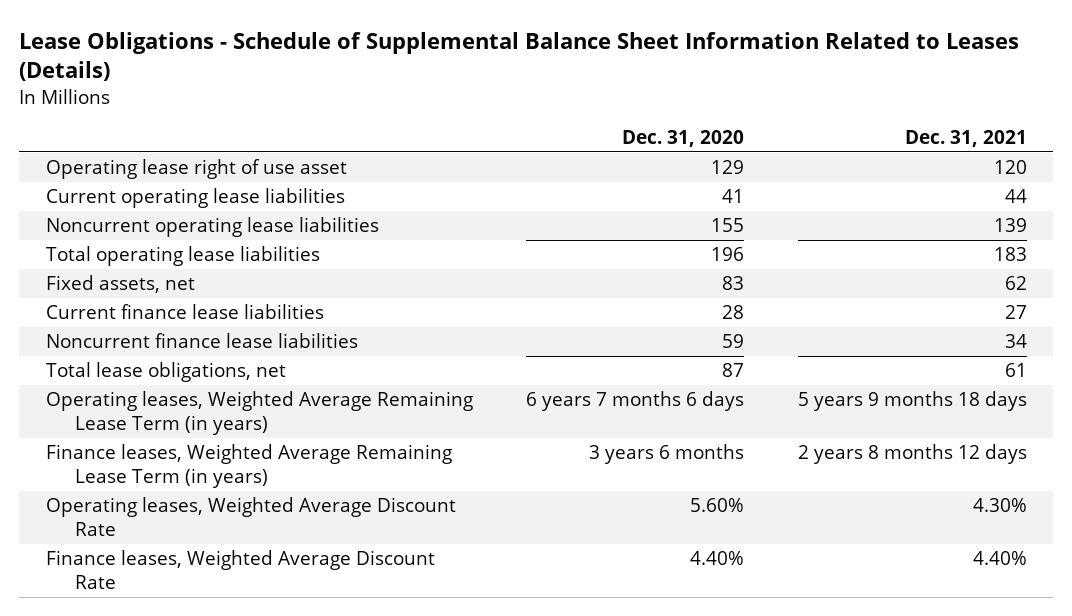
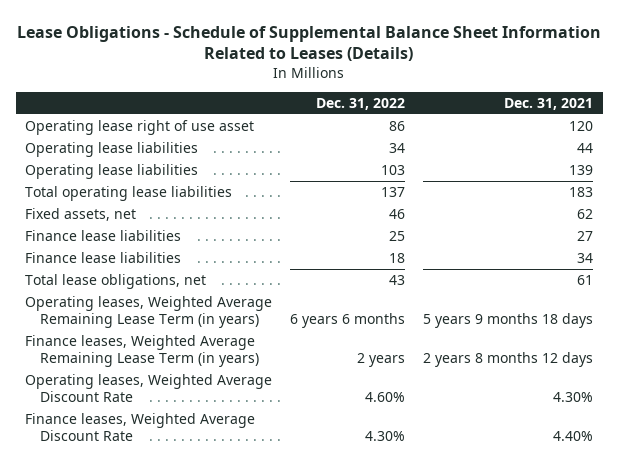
[622,129,745,147] Dec. 31, 2020 -> none
none -> [316,98,406,111] Dec. 31, 2022
[45,188,345,209] Current operating lease liabilities -> [25,141,199,157] Operating lease liabilities
[45,217,379,238] Noncurrent operating lease liabilities -> [25,163,199,179] Operating lease liabilities
[45,304,324,320] Current finance lease liabilities -> [25,229,182,241] Finance lease liabilities
[45,333,358,349] Noncurrent finance lease liabilities -> [25,251,182,263] Finance lease liabilities

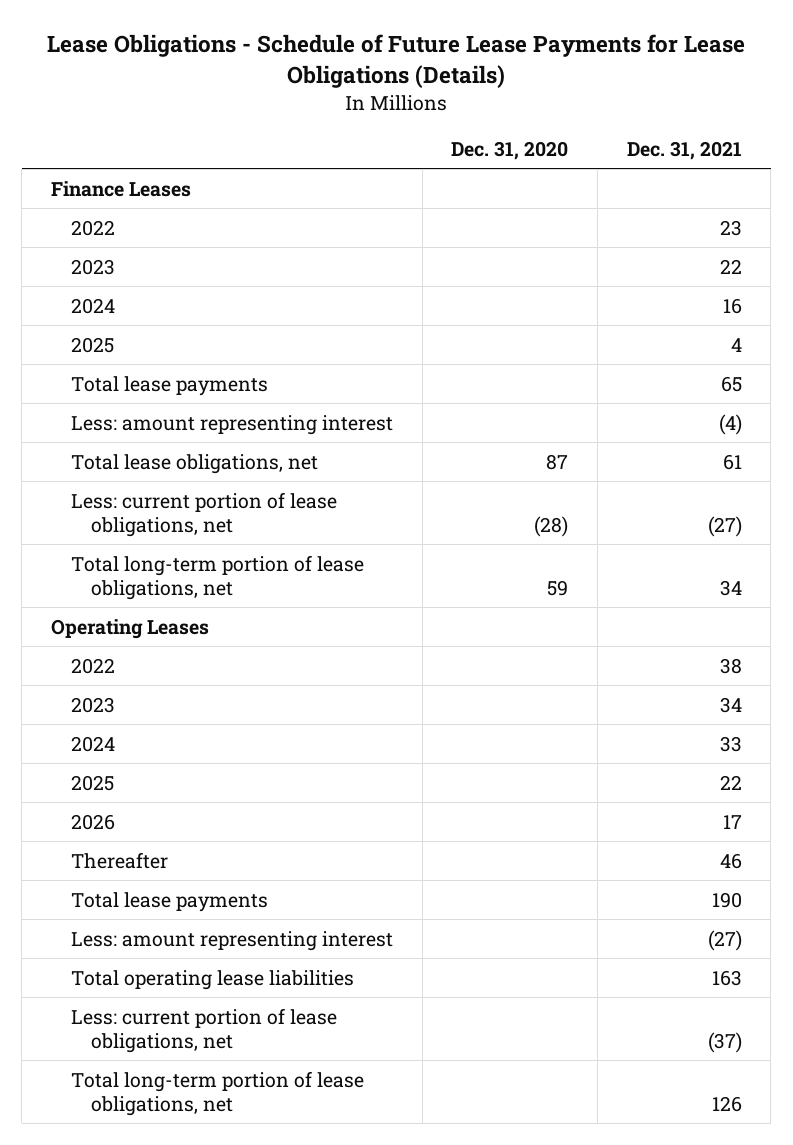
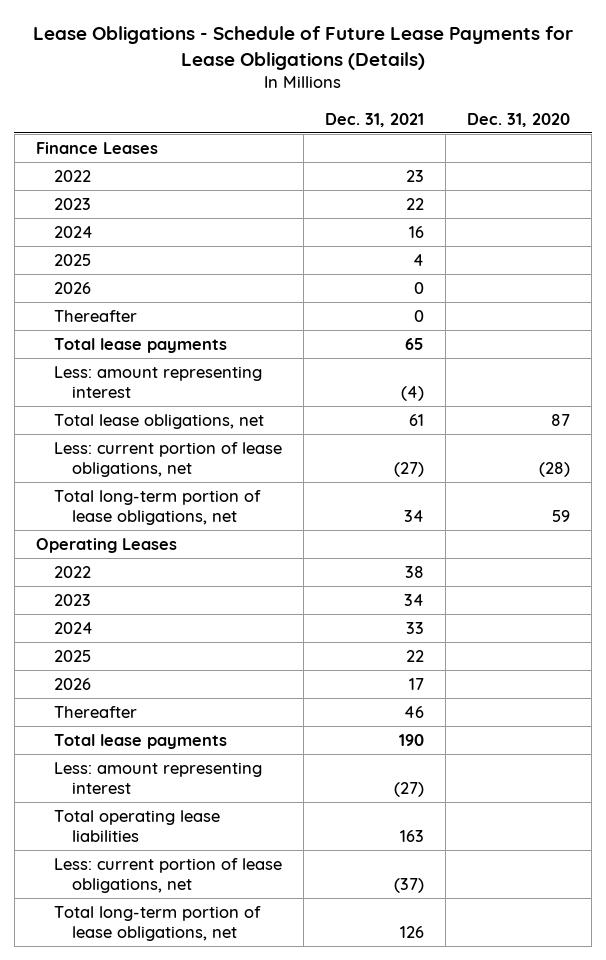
none -> [53,281,91,294] 2026
none -> [53,309,137,322] Thereafter

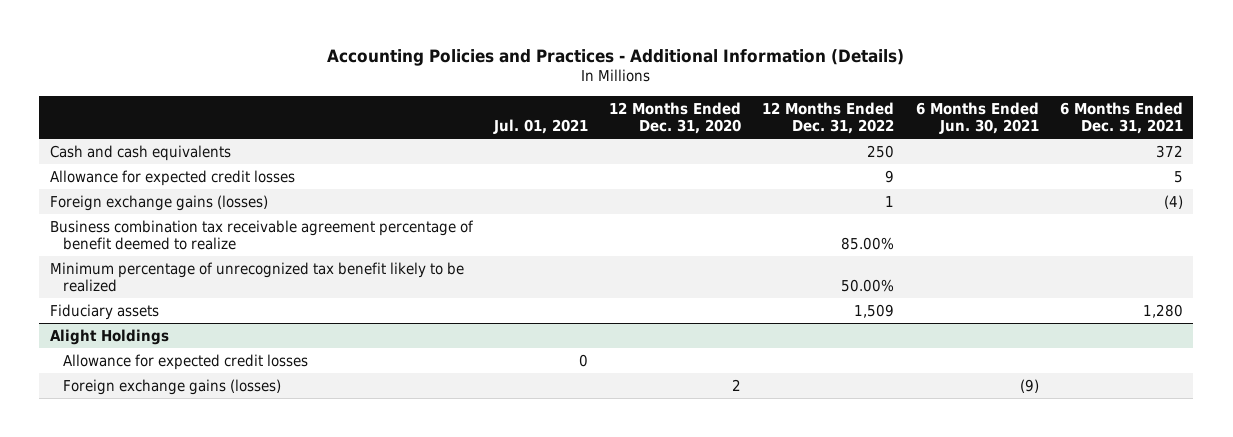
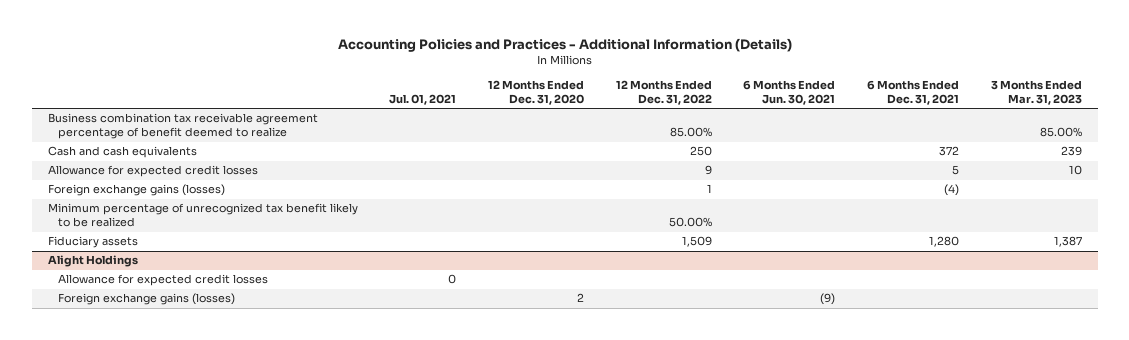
none -> [990,79,1082,105] 3 Months Ended Mar. 31, 2023
[49,220,474,251] Business combination tax receivable agreement percentage of benefit deemed to realize -> [47,113,318,140] Business combination tax receivable agreement percentage of benefit deemed to realize

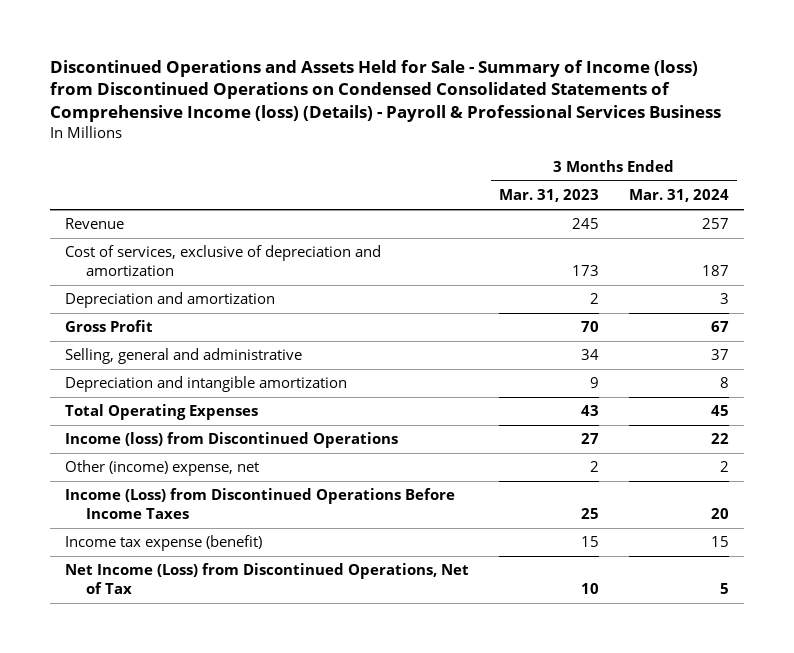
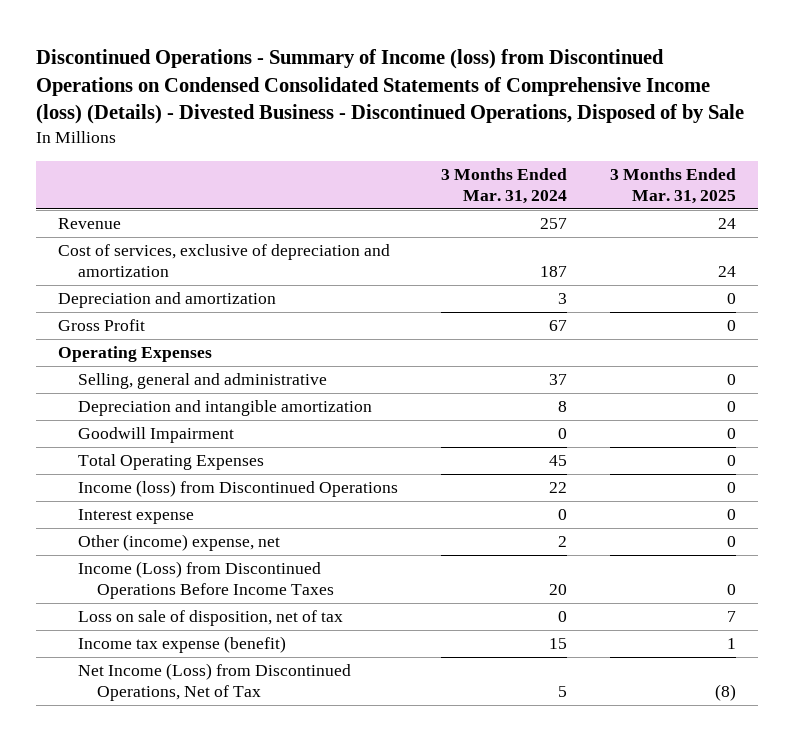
[49,59,721,123] Discontinued Operations and Assets Held for Sale - Summary of Income (loss) from Discontinued Operations on Condensed Consolidated Statements of Comprehensive Income (loss) (Details) - Payroll & Professional Services Business -> [36,48,745,125] Discontinued Operations - Summary of Income (loss) from Discontinued Operations on Condensed Consolidated Statements of Comprehensive Income (loss) (Details) - Divested Business - Discontinued Operations, Disposed of by Sale
[499,189,600,203] Mar. 31, 2023 -> none
none -> [610,167,737,204] 3 Months Ended Mar. 31, 2025
none -> [58,346,213,363] Operating Expenses
none -> [77,427,234,444] Goodwill Impairment
none -> [77,509,194,525] Interest expense
none -> [77,610,343,627] Loss on sale of disposition, net of tax

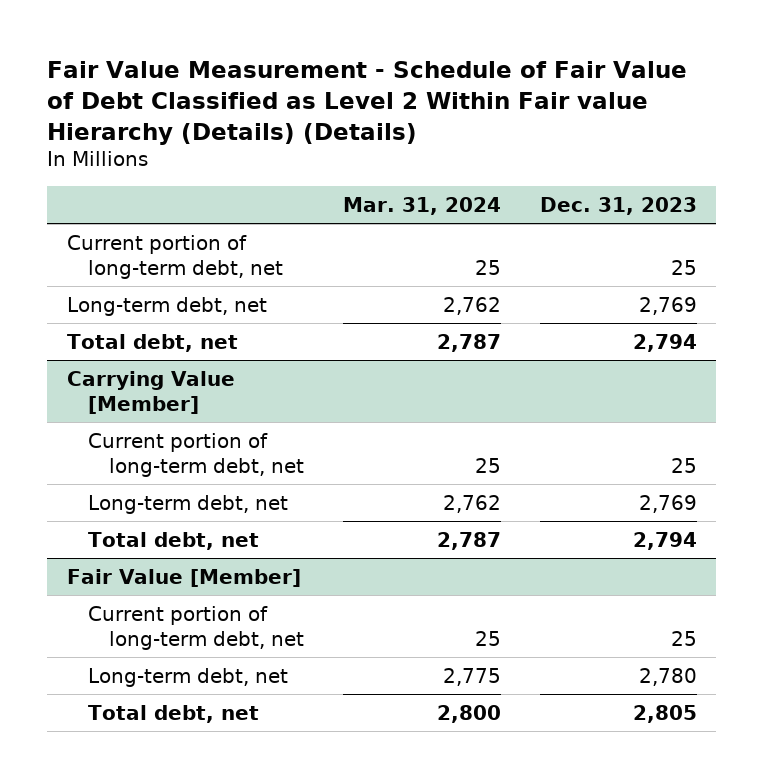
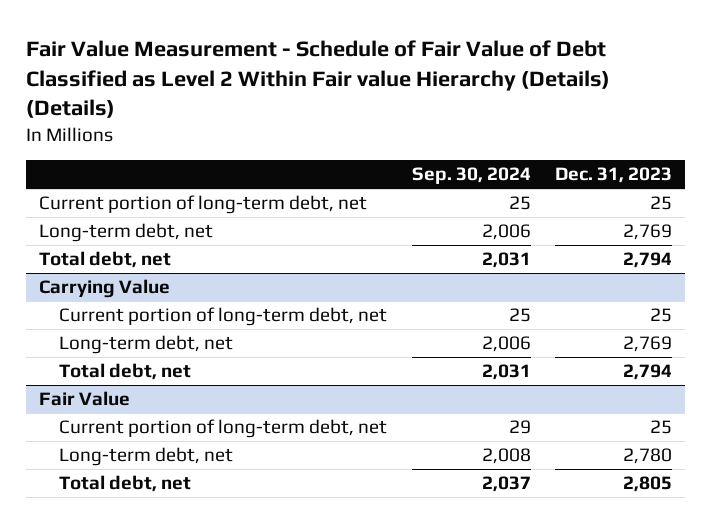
[342,196,501,215] Mar. 31, 2024 -> none
none -> [411,167,531,185] Sep. 30, 2024
[66,370,235,414] Carrying Value [Member] -> [38,279,170,299] Carrying Value
[66,568,301,587] Fair Value [Member] -> [38,391,130,407] Fair Value

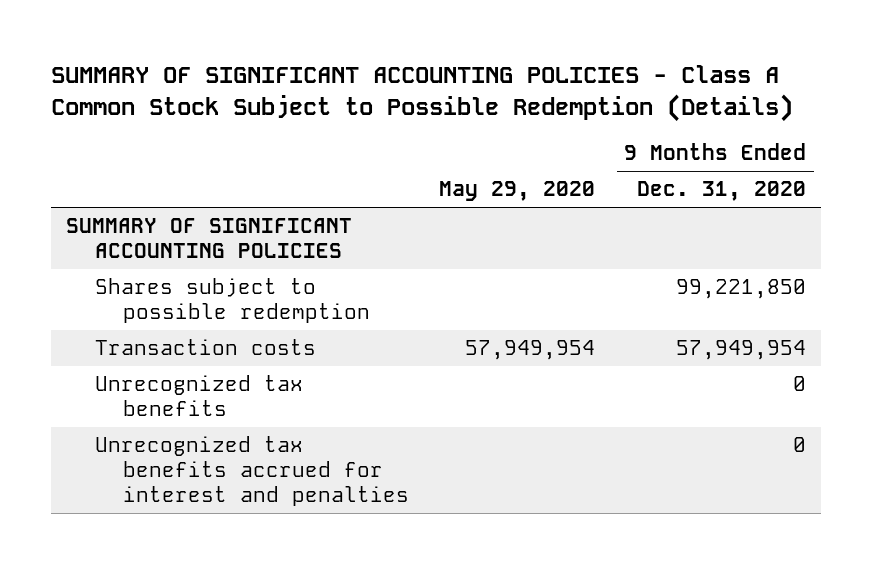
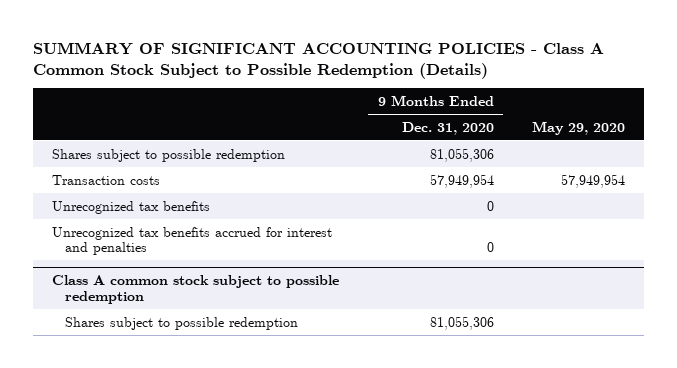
[65,218,352,259] SUMMARY OF SIGNIFICANT ACCOUNTING POLICIES -> none
[676,279,807,300] 99,221,850 -> [429,147,494,162] 81,055,306
none -> [52,275,340,305] Class A common stock subject to possible redemption
none -> [65,316,299,330] Shares subject to possible redemption

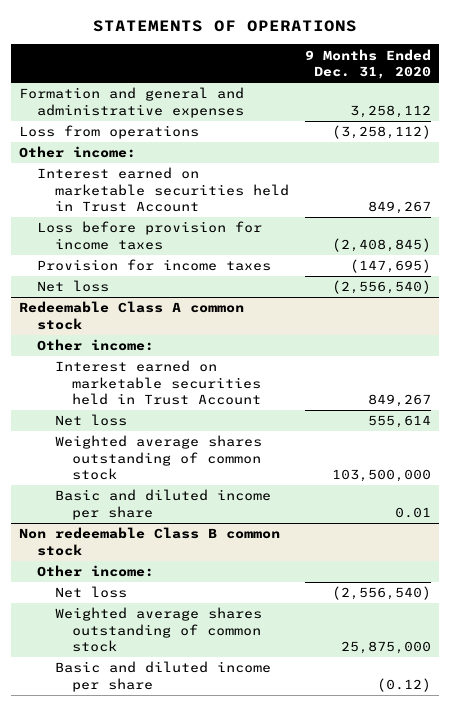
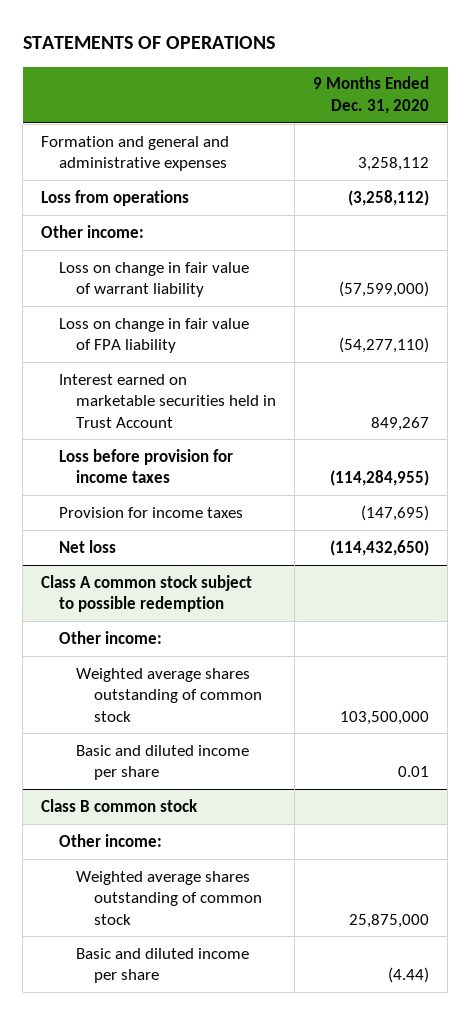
none -> [58,261,249,298] Loss on change in fair value of warrant liability
none -> [58,317,249,354] Loss on change in fair value of FPA liability
[331,237,431,252] (2,408,845) -> [330,470,430,487] (114,284,955)
[19,301,245,330] Redeemable Class A common stock -> none
[331,280,431,295] (2,556,540) -> [330,539,430,556] (114,432,650)
none -> [41,574,253,613] Class A common stock subject to possible redemption
[54,360,262,406] Interest earned on marketable securities held in Trust Account -> none
[54,414,127,427] Net loss -> none
[19,527,281,556] Non redeemable Class B common stock -> [41,798,199,812] Class B common stock
[54,586,127,599] Net loss -> none
[376,677,431,692] (0.12) -> [388,967,430,984] (4.44)

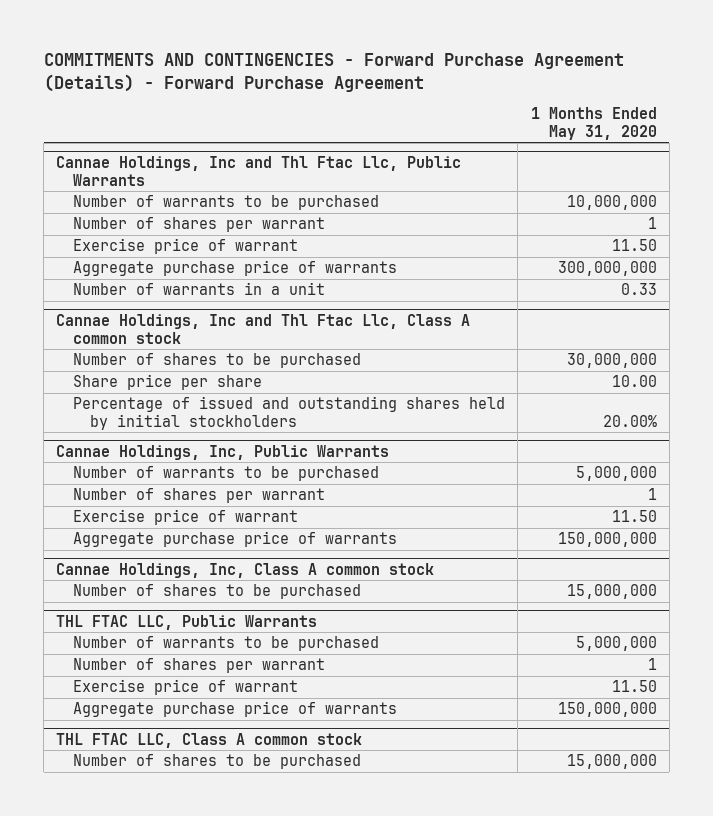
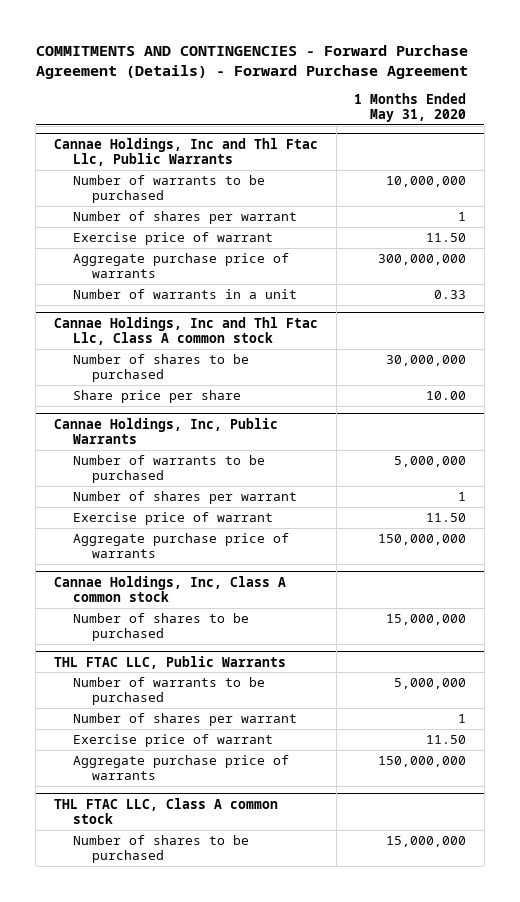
[72,396,505,430] Percentage of issued and outstanding shares held by initial stockholders -> none

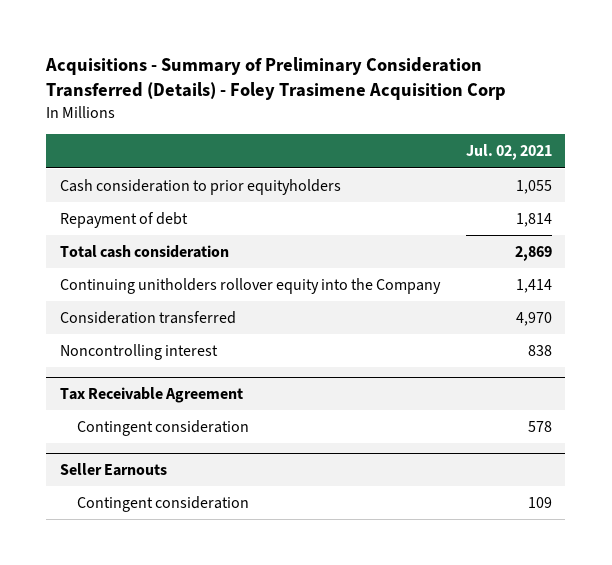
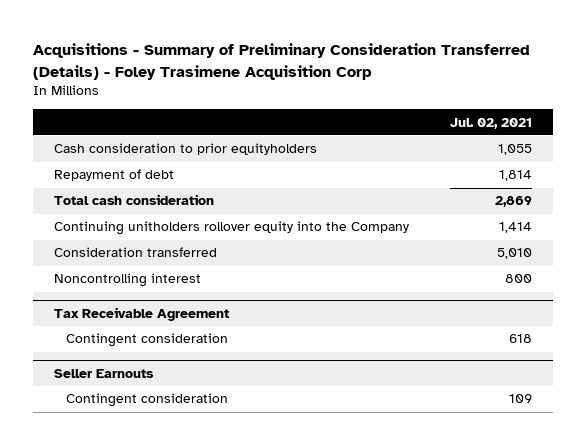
[516,311,553,326] 4,970 -> [497,248,533,260] 5,010
[528,344,553,356] 838 -> [505,274,533,284] 800
[528,420,553,432] 578 -> [509,334,533,344] 618

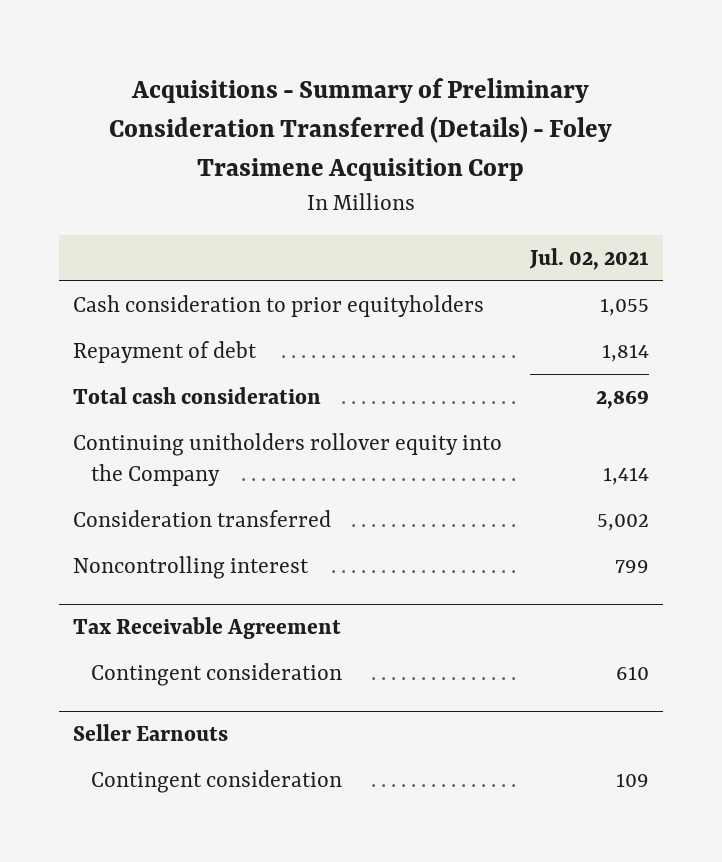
[497,248,533,260] 5,010 -> [597,514,650,532] 5,002
[505,274,533,284] 800 -> [615,560,650,574] 799
[509,334,533,344] 618 -> [616,666,650,681] 610

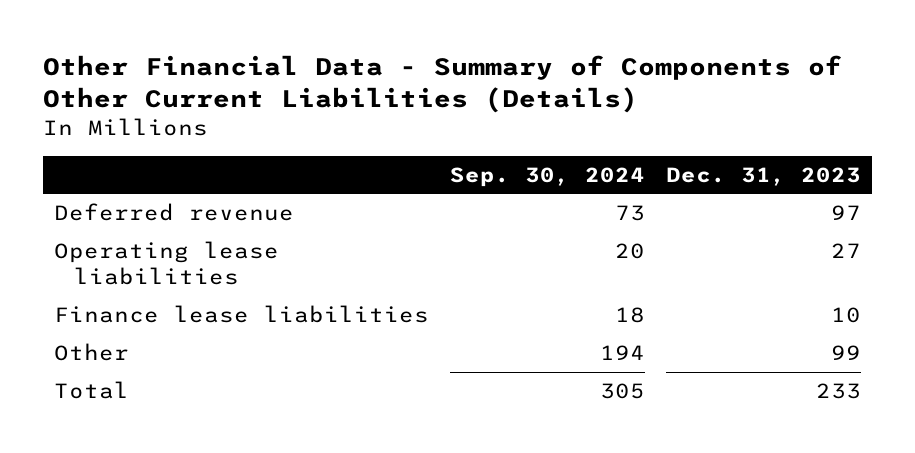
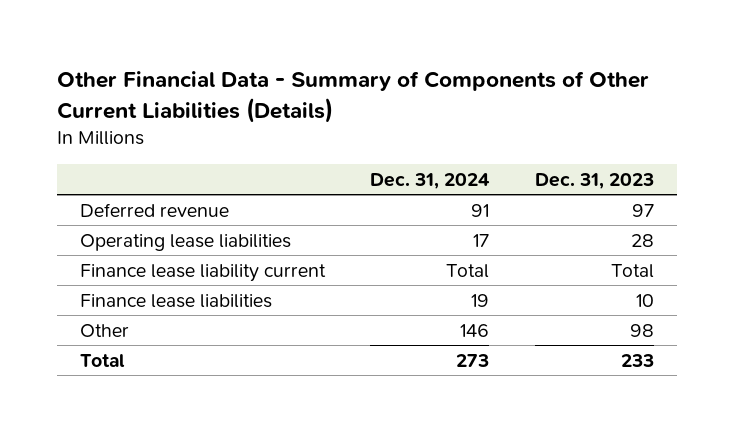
[449,166,645,187] Sep. 30, 2024 -> none
none -> [370,172,491,189] Dec. 31, 2024
[831,243,862,259] 27 -> [630,233,654,247] 28
none -> [79,263,326,282] Finance lease liability current
[831,345,862,361] 99 -> [629,323,654,337] 98

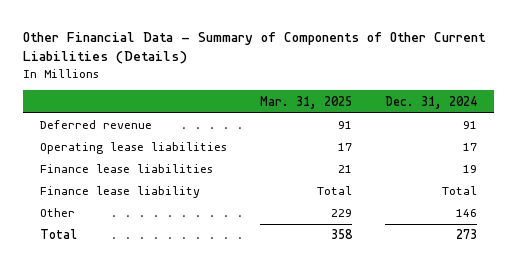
[534,172,654,189] Dec. 31, 2023 -> none
none -> [259,95,352,109] Mar. 31, 2025
[79,263,326,282] Finance lease liability current -> none
none -> [39,186,200,199] Finance lease liability

